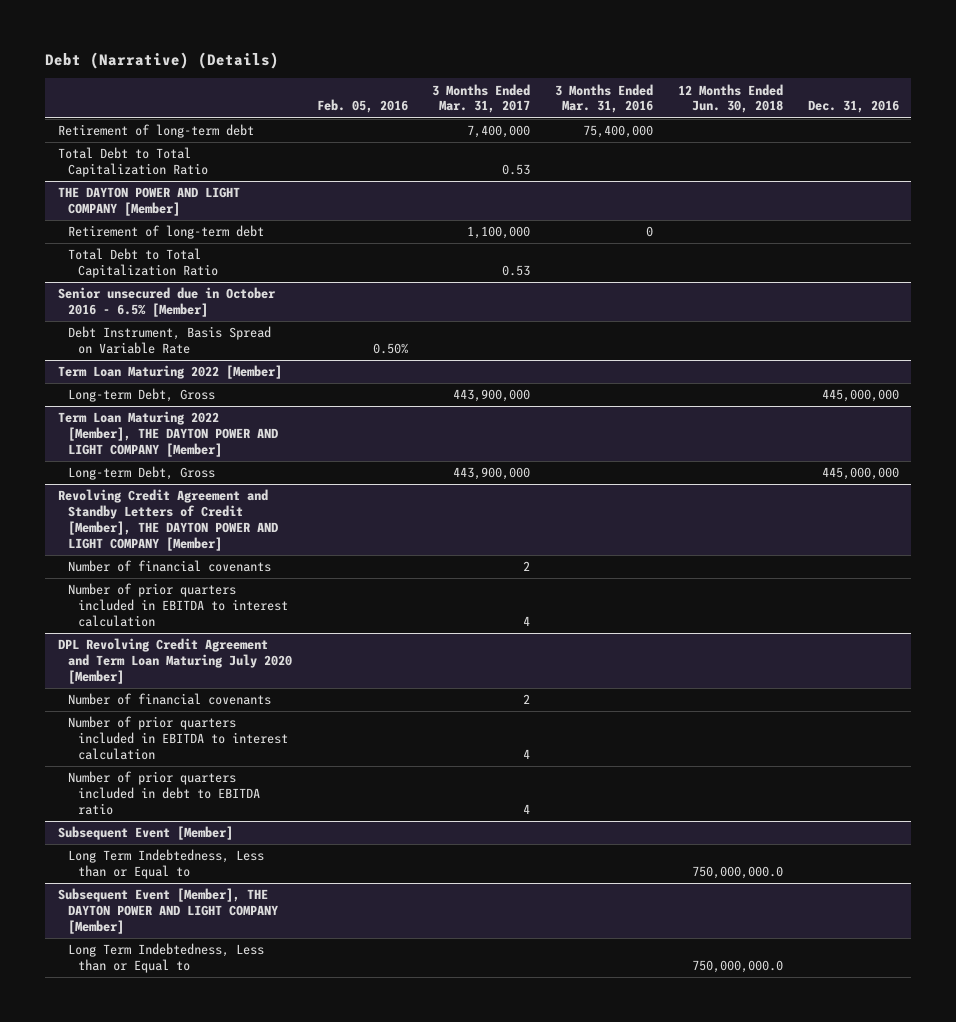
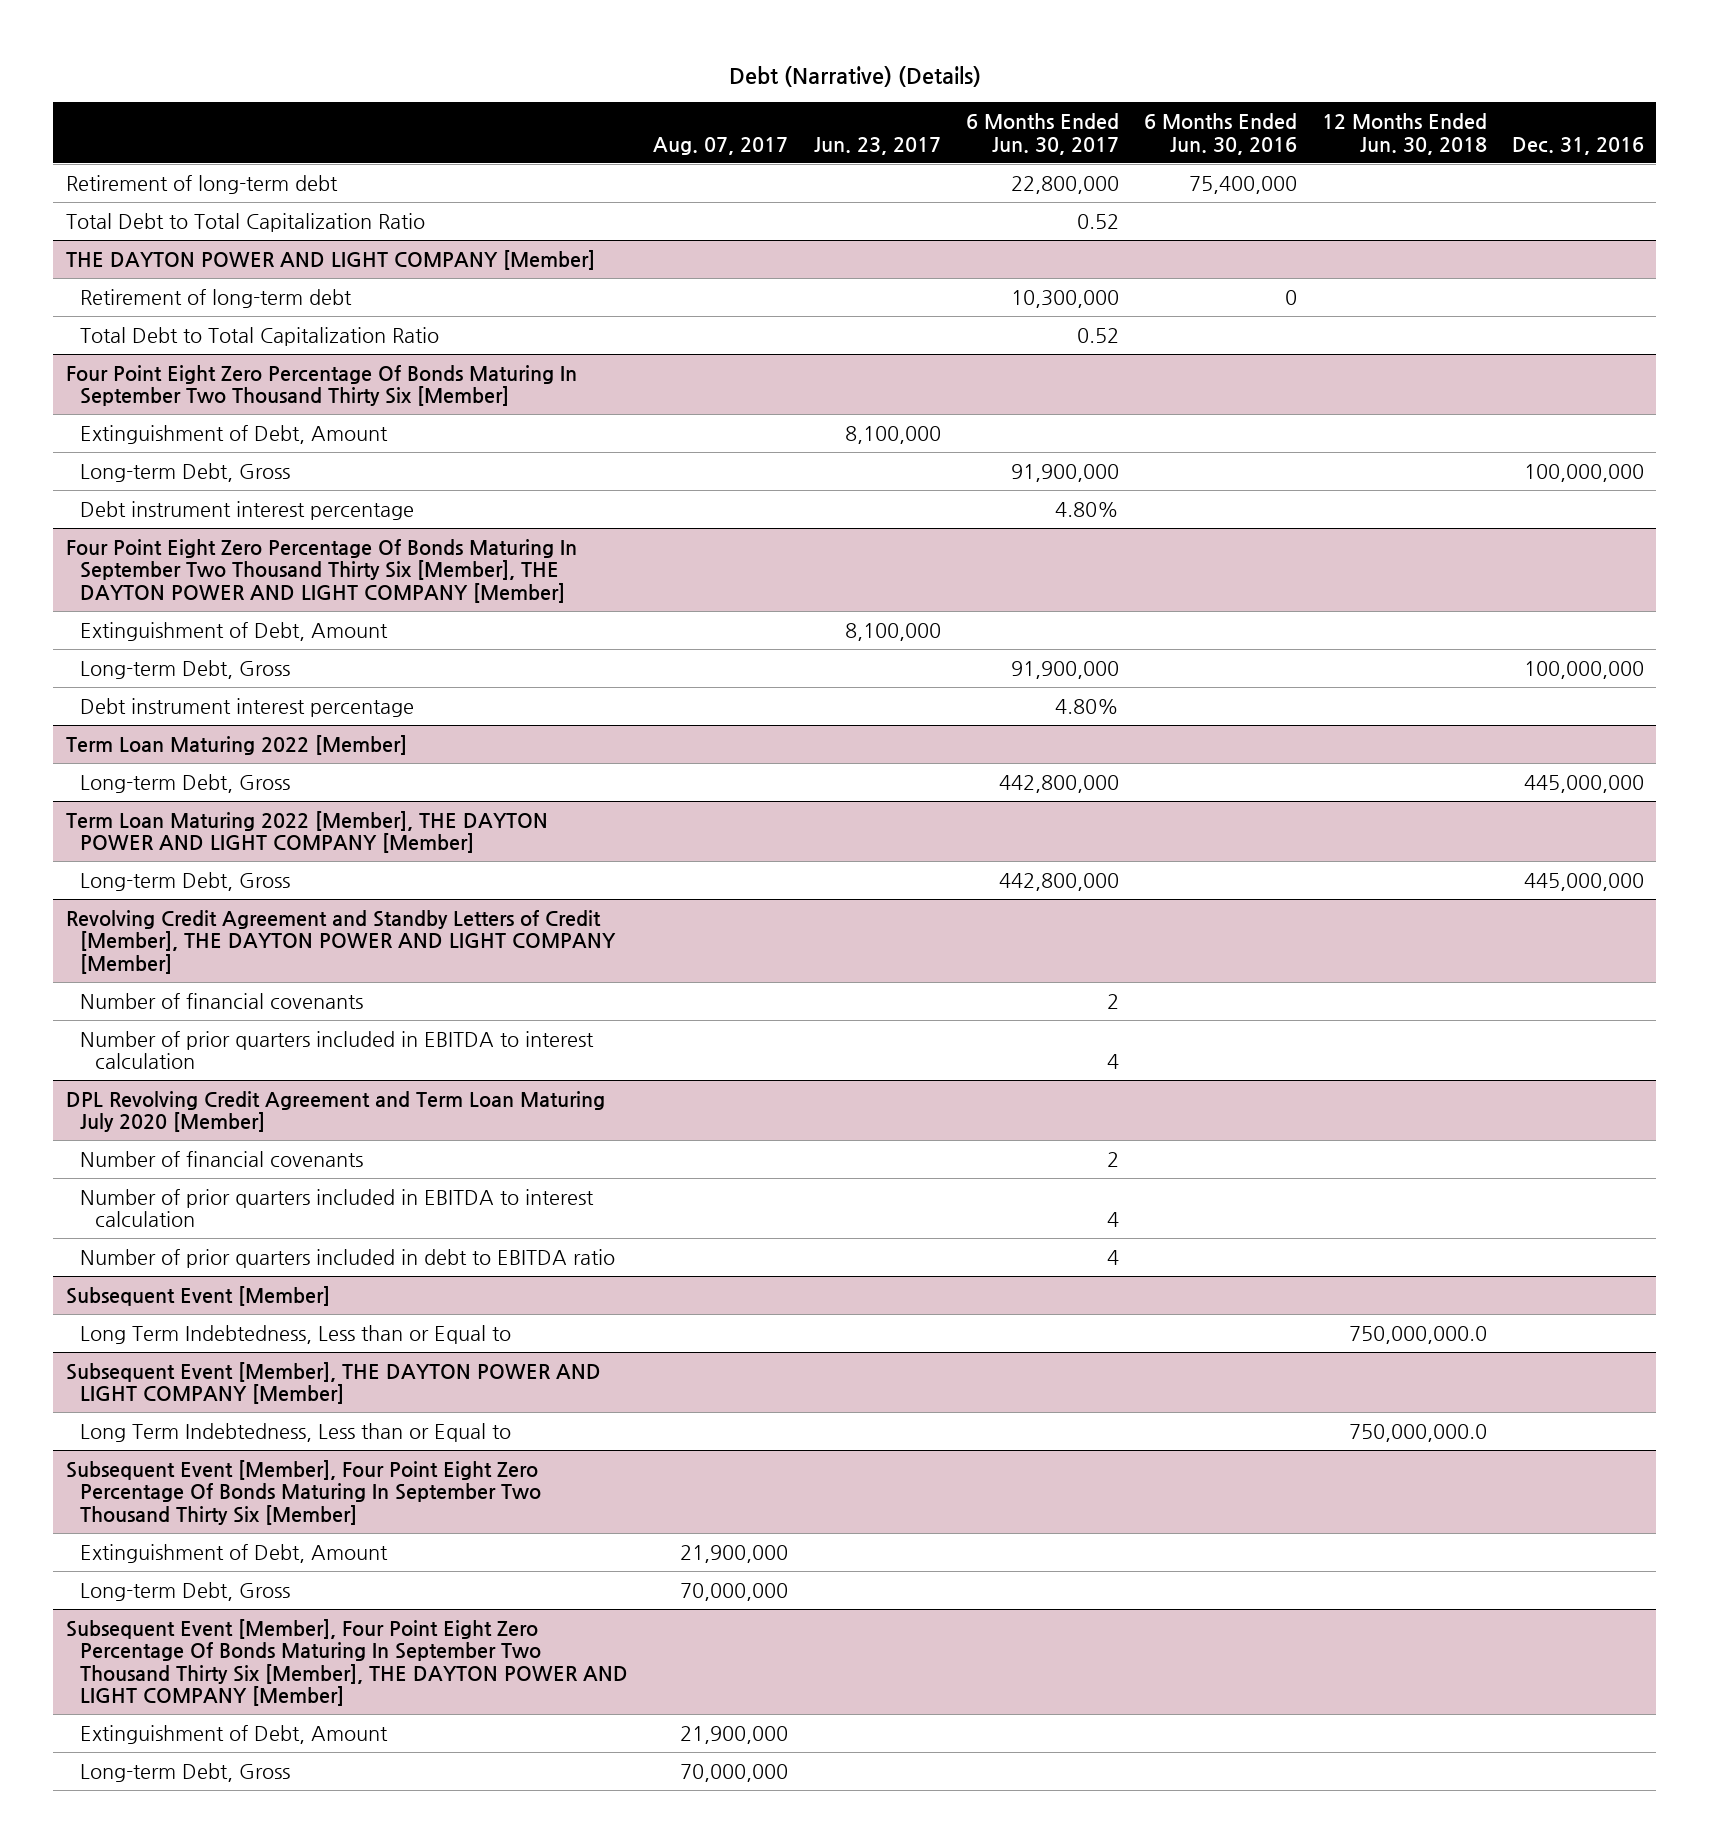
[316,99,408,114] Feb. 05, 2016 -> none
[432,83,531,114] 3 Months Ended Mar. 31, 2017 -> none
[555,83,654,114] 3 Months Ended Mar. 31, 2016 -> none
none -> [653,136,789,155] Aug. 07, 2017
none -> [813,136,941,155] Jun. 23, 2017
none -> [965,113,1119,155] 6 Months Ended Jun. 30, 2017
none -> [1143,113,1297,155] 6 Months Ended Jun. 30, 2016
[57,287,276,318] Senior unsecured due in October 2016 - 6.5% [Member] -> none
[67,326,271,355] Debt Instrument, Basis Spread on Variable Rate -> none
none -> [65,364,577,407] Four Point Eight Zero Percentage Of Bonds Maturing In September Two Thousand Thirty Six [Member]
none -> [80,424,389,444] Extinguishment of Debt, Amount
none -> [80,462,291,482] Long-term Debt, Gross
none -> [80,500,415,520] Debt instrument interest percentage
none -> [65,538,577,603] Four Point Eight Zero Percentage Of Bonds Maturing In September Two Thousand Thirty Six [Member], THE DAYTON POWER AND LIGHT COMPANY [Member]
none -> [80,621,389,641] Extinguishment of Debt, Amount
none -> [80,659,291,679] Long-term Debt, Gross
none -> [80,697,415,717] Debt instrument interest percentage
none -> [65,1459,542,1525] Subsequent Event [Member], Four Point Eight Zero Percentage Of Bonds Maturing In September Two Thousand Thirty Six [Member]
none -> [80,1543,389,1563] Extinguishment of Debt, Amount
none -> [80,1581,291,1601] Long-term Debt, Gross
none -> [65,1618,629,1707] Subsequent Event [Member], Four Point Eight Zero Percentage Of Bonds Maturing In September Two Thousand Thirty Six [Member], THE DAYTON POWER AND LIGHT COMPANY [Member]
none -> [80,1724,389,1744] Extinguishment of Debt, Amount
none -> [80,1762,291,1782] Long-term Debt, Gross

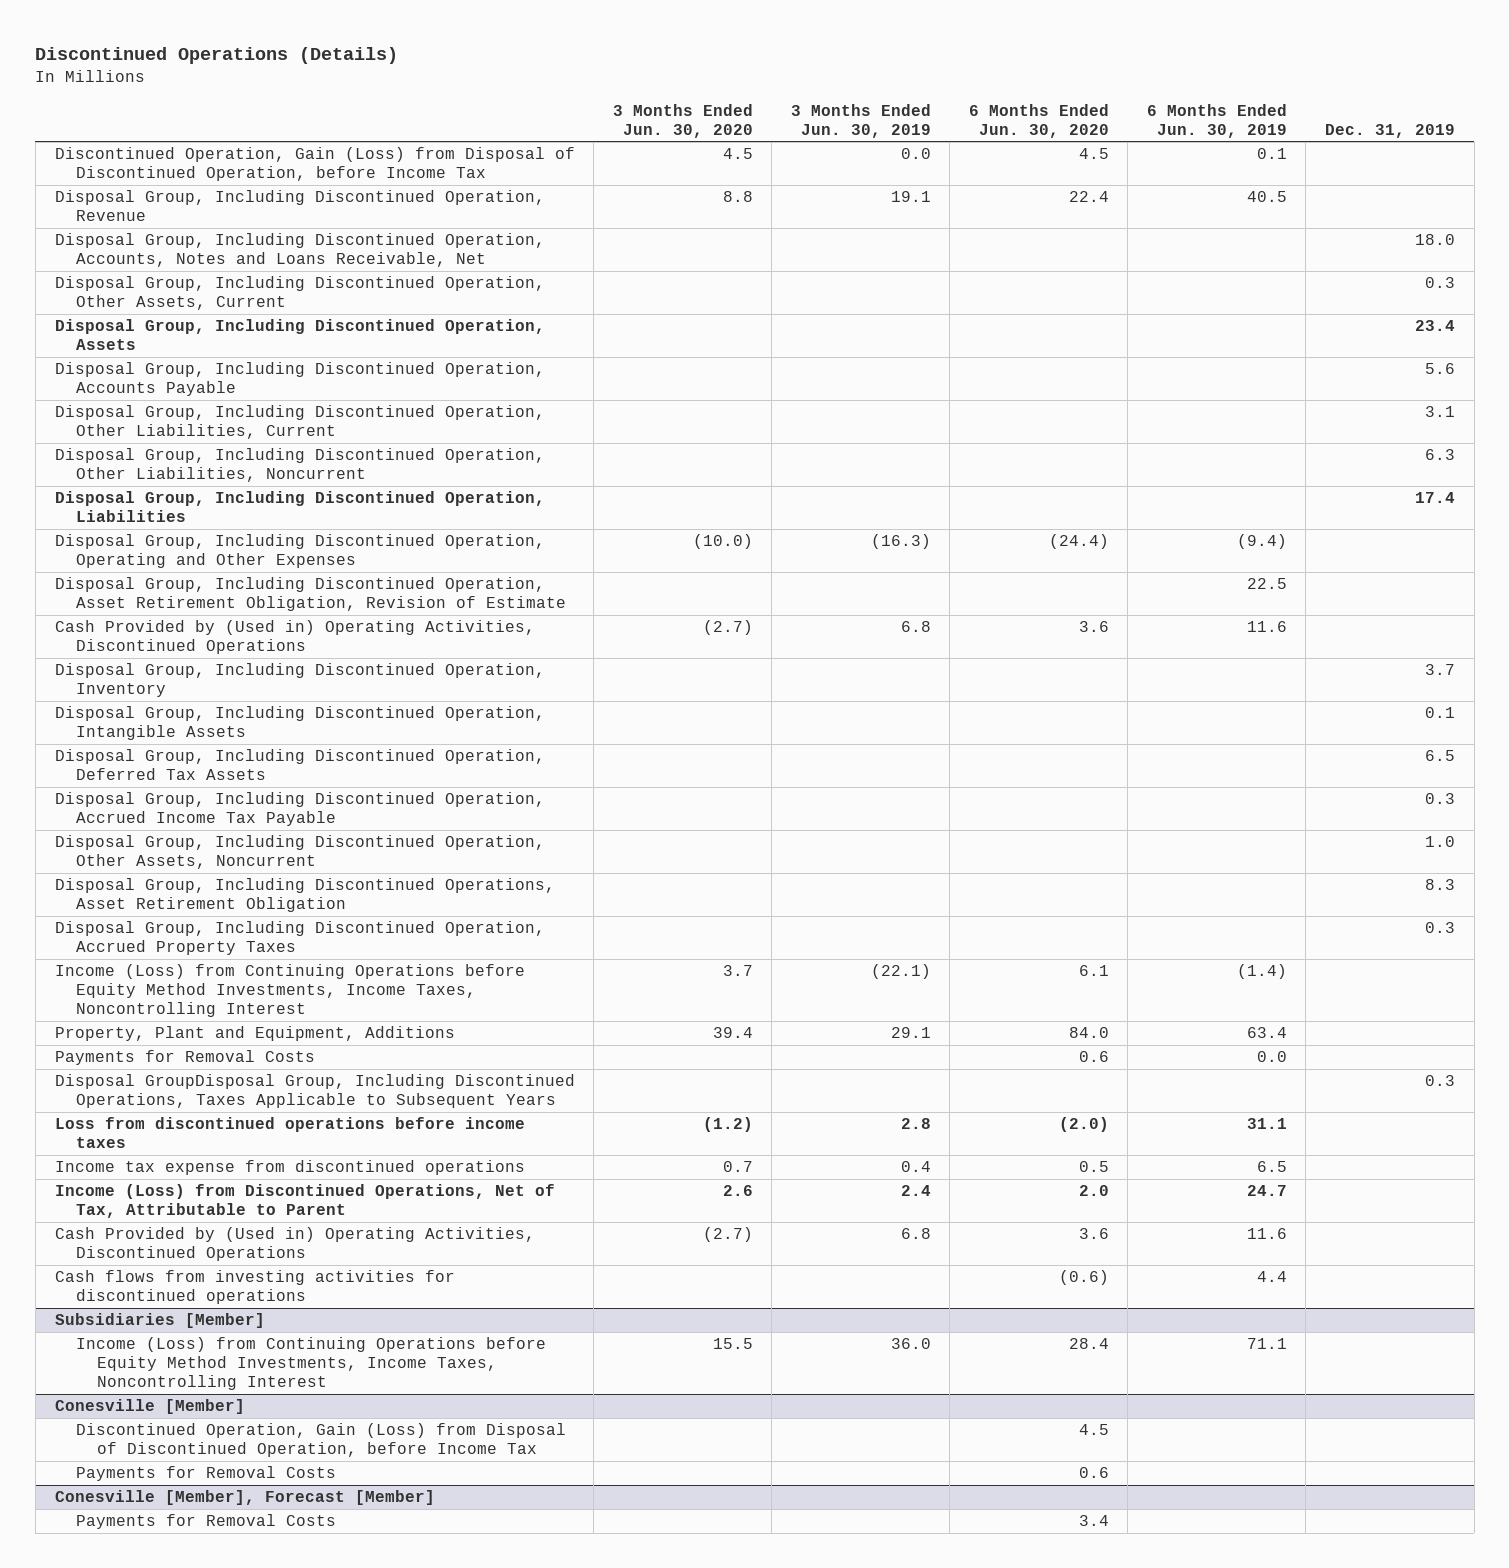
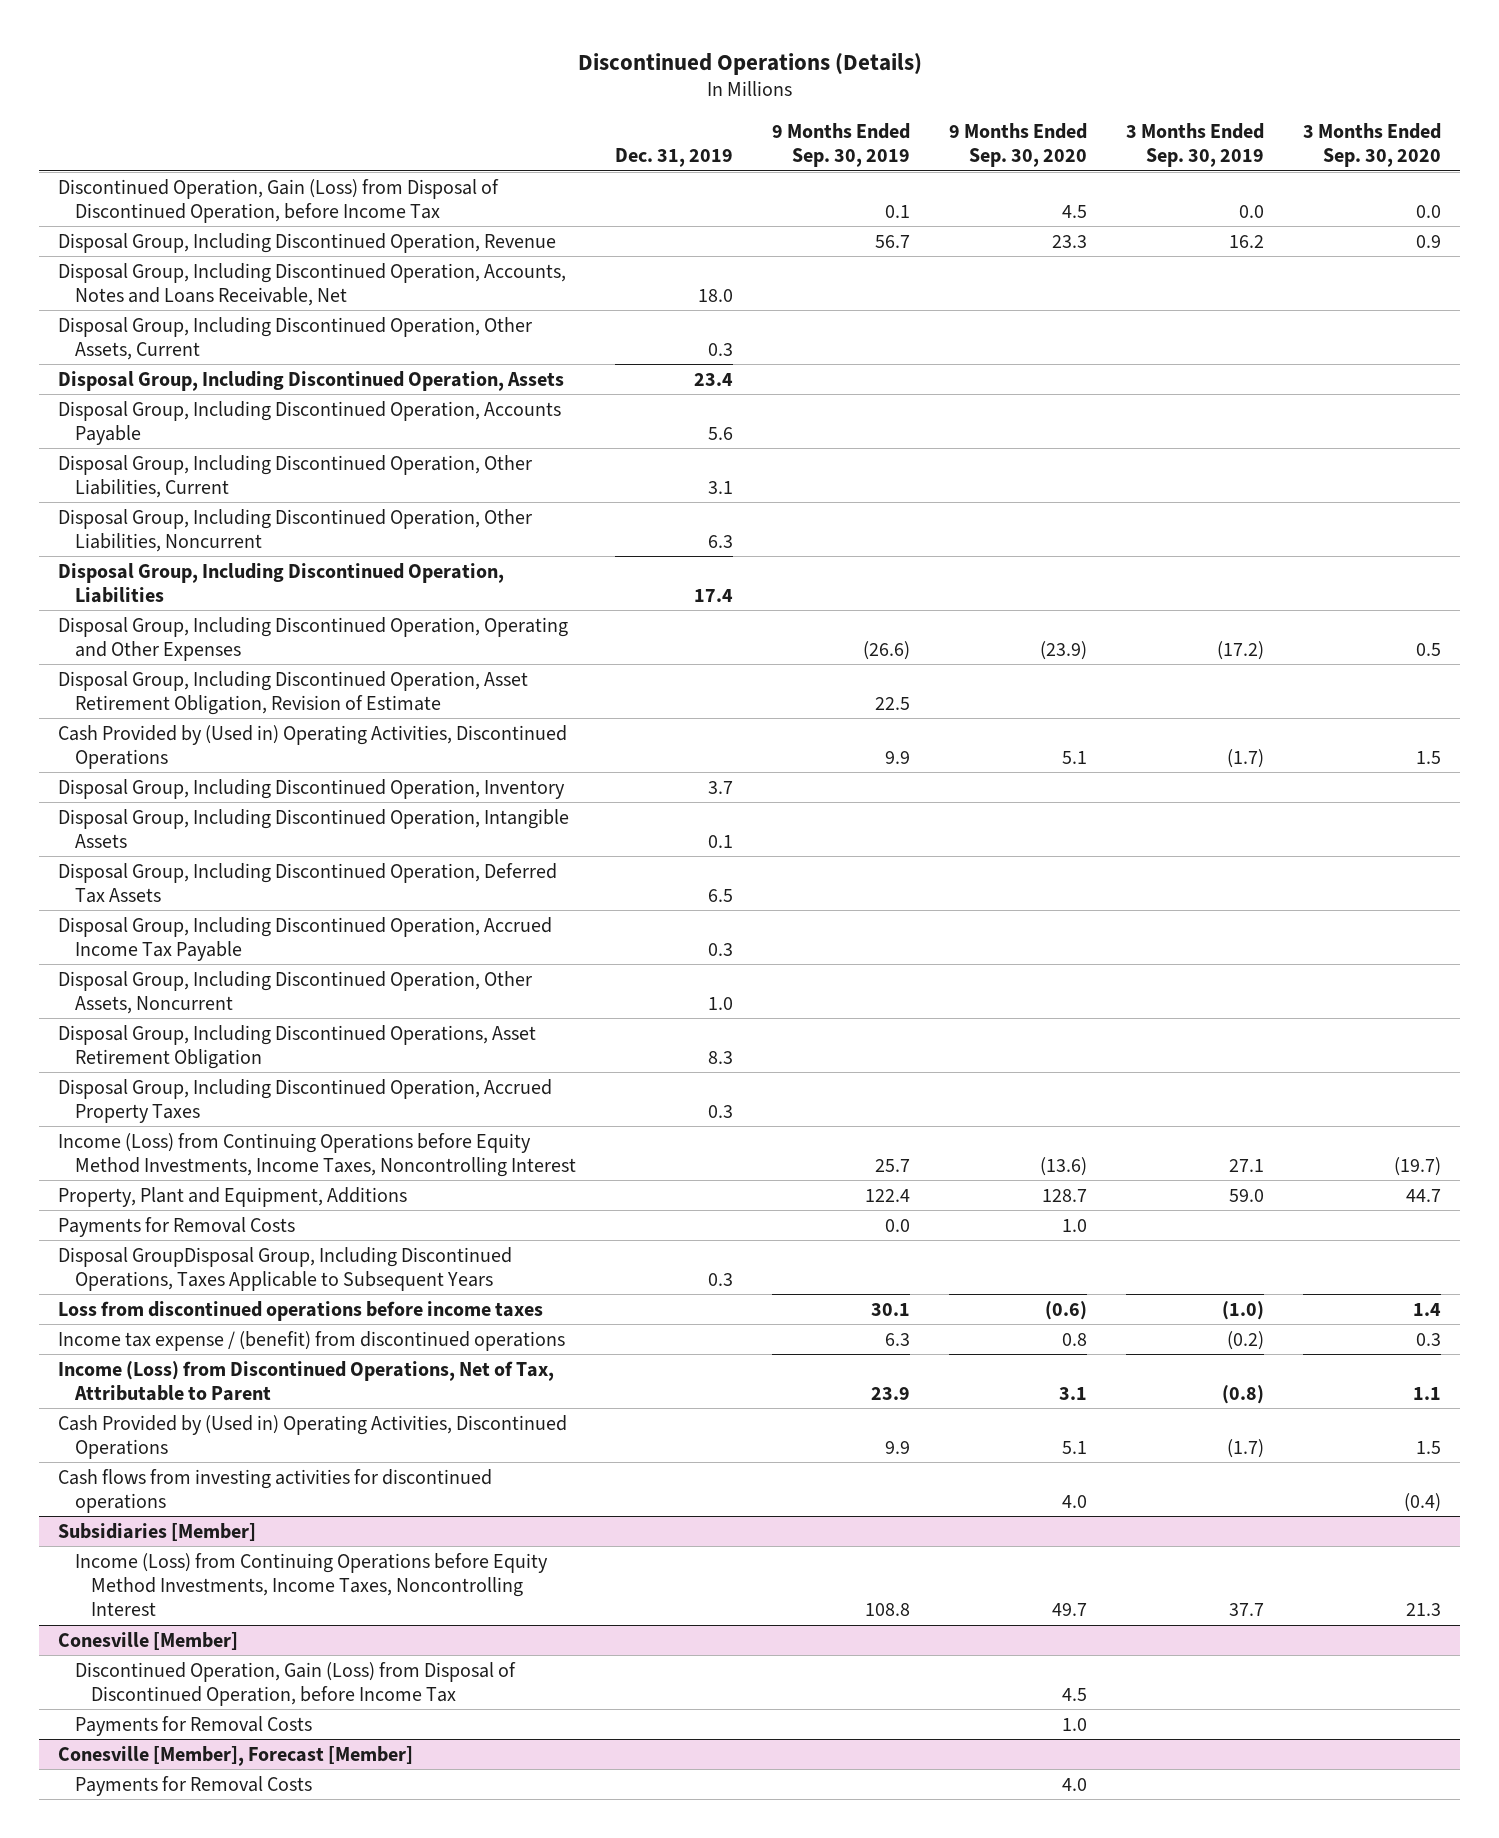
[612,103,753,138] 3 Months Ended Jun. 30, 2020 -> none
[790,103,931,138] 3 Months Ended Jun. 30, 2019 -> none
[968,103,1109,138] 6 Months Ended Jun. 30, 2020 -> none
[1146,103,1287,138] 6 Months Ended Jun. 30, 2019 -> none
none -> [771,122,910,168] 9 Months Ended Sep. 30, 2019
none -> [948,122,1087,168] 9 Months Ended Sep. 30, 2020
none -> [1125,122,1264,168] 3 Months Ended Sep. 30, 2019
none -> [1302,122,1441,168] 3 Months Ended Sep. 30, 2020
[54,1160,525,1176] Income tax expense from discontinued operations -> [58,1330,566,1351] Income tax expense / (benefit) from discontinued operations

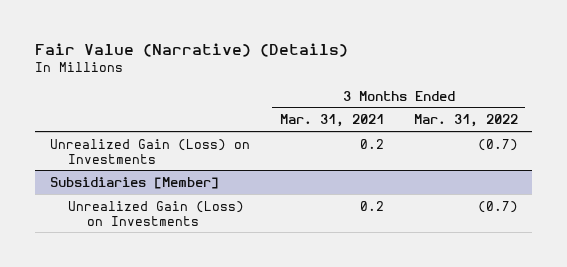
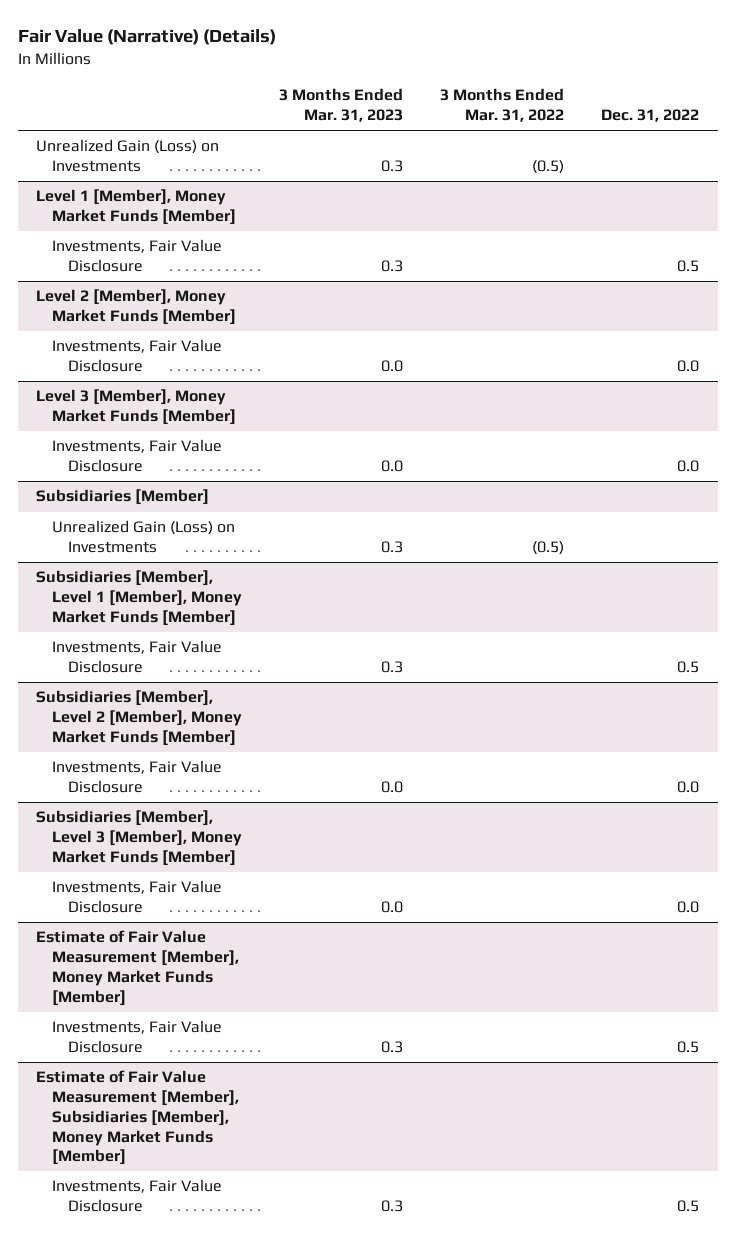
[279,114,384,128] Mar. 31, 2021 -> none
none -> [279,88,404,122] 3 Months Ended Mar. 31, 2023
none -> [601,108,700,122] Dec. 31, 2022
[477,138,518,151] (0.7) -> [532,160,565,175] (0.5)
none -> [36,189,237,226] Level 1 [Member], Money Market Funds [Member]
none -> [52,239,223,273] Investments, Fair Value Disclosure
none -> [36,289,237,326] Level 2 [Member], Money Market Funds [Member]
none -> [52,339,223,373] Investments, Fair Value Disclosure
none -> [36,389,237,426] Level 3 [Member], Money Market Funds [Member]
none -> [52,439,223,473] Investments, Fair Value Disclosure
[477,200,518,213] (0.7) -> [532,541,565,556] (0.5)
none -> [36,570,243,626] Subsidiaries [Member], Level 1 [Member], Money Market Funds [Member]
none -> [52,640,223,674] Investments, Fair Value Disclosure
none -> [36,690,243,746] Subsidiaries [Member], Level 2 [Member], Money Market Funds [Member]
none -> [52,760,223,794] Investments, Fair Value Disclosure
none -> [36,810,243,866] Subsidiaries [Member], Level 3 [Member], Money Market Funds [Member]
none -> [52,880,223,914] Investments, Fair Value Disclosure
none -> [36,930,240,1006] Estimate of Fair Value Measurement [Member], Money Market Funds [Member]
none -> [52,1020,223,1054] Investments, Fair Value Disclosure
none -> [36,1070,240,1166] Estimate of Fair Value Measurement [Member], Subsidiaries [Member], Money Market Funds [Member]
none -> [52,1179,223,1213] Investments, Fair Value Disclosure

